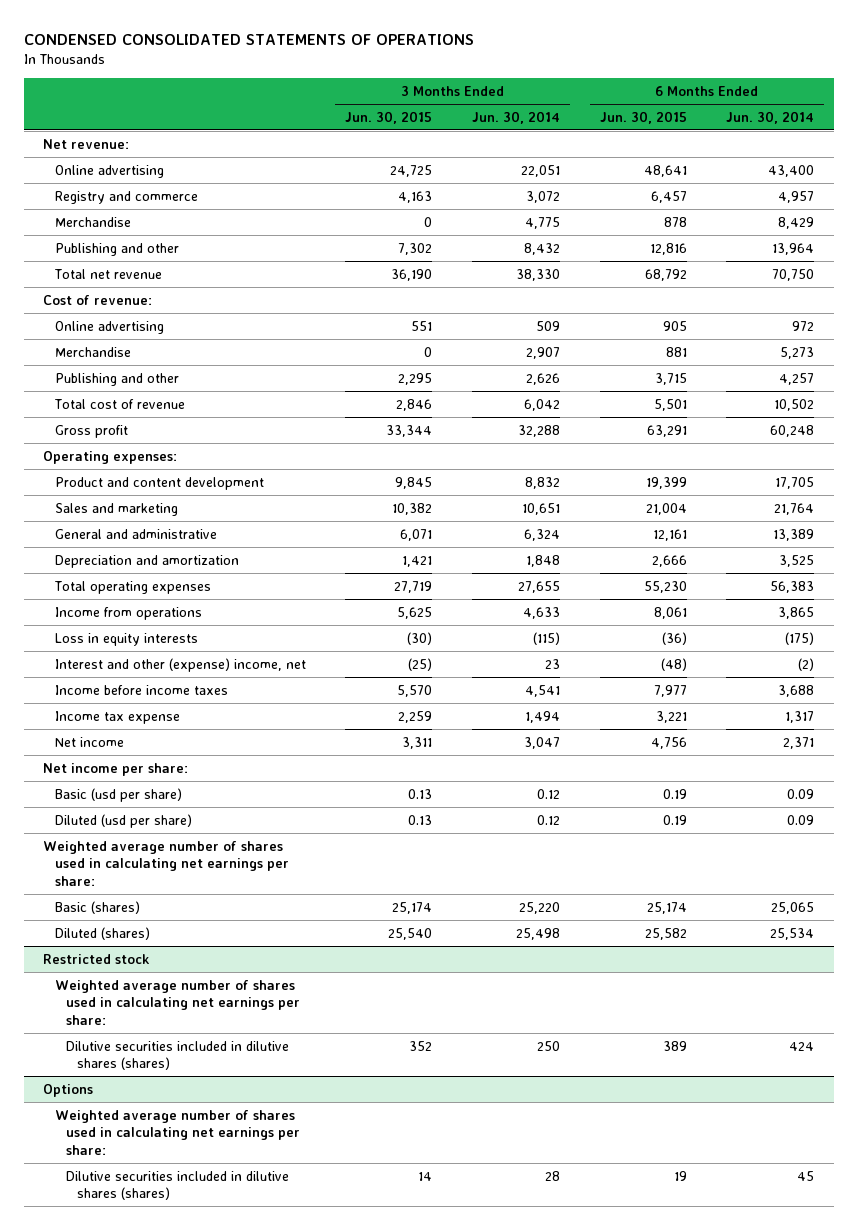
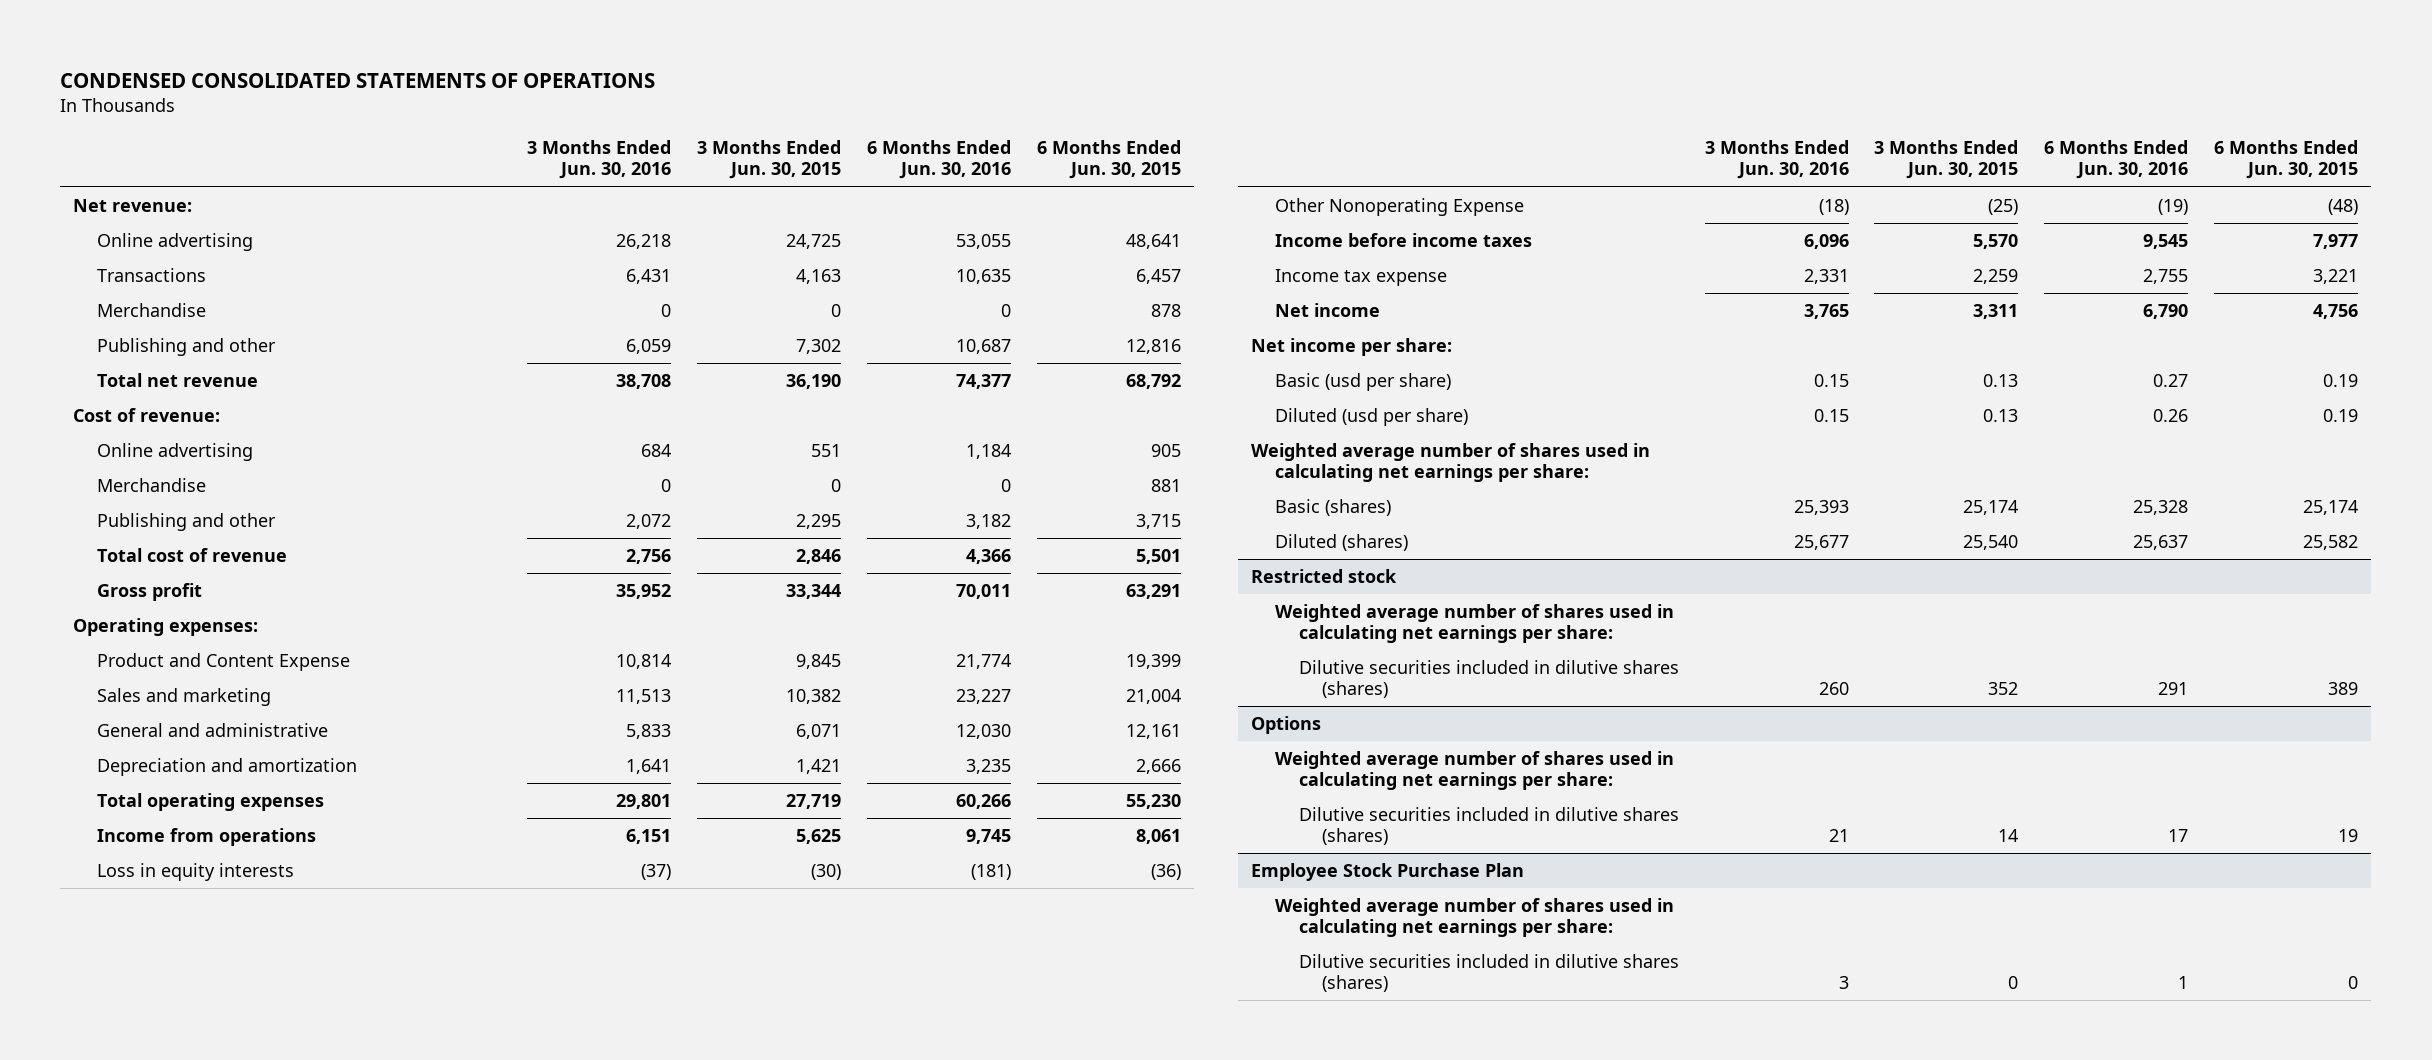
[471,110,560,124] Jun. 30, 2014 -> none
[726,110,815,124] Jun. 30, 2014 -> none
none -> [526,140,671,180] 3 Months Ended Jun. 30, 2016
none -> [866,140,1011,180] 6 Months Ended Jun. 30, 2016
[54,190,198,204] Registry and commerce -> [97,268,207,283] Transactions
[54,476,264,490] Product and content development -> [97,653,351,672] Product and Content Expense
[54,657,306,672] Interest and other (expense) income, net -> [1274,198,1524,217] Other Nonoperating Expense
none -> [1251,863,1525,882] Employee Stock Purchase Plan
none -> [1274,898,1674,938] Weighted average number of shares used in calculating net earnings per share:
none -> [1298,954,1679,993] Dilutive securities included in dilutive shares (shares)

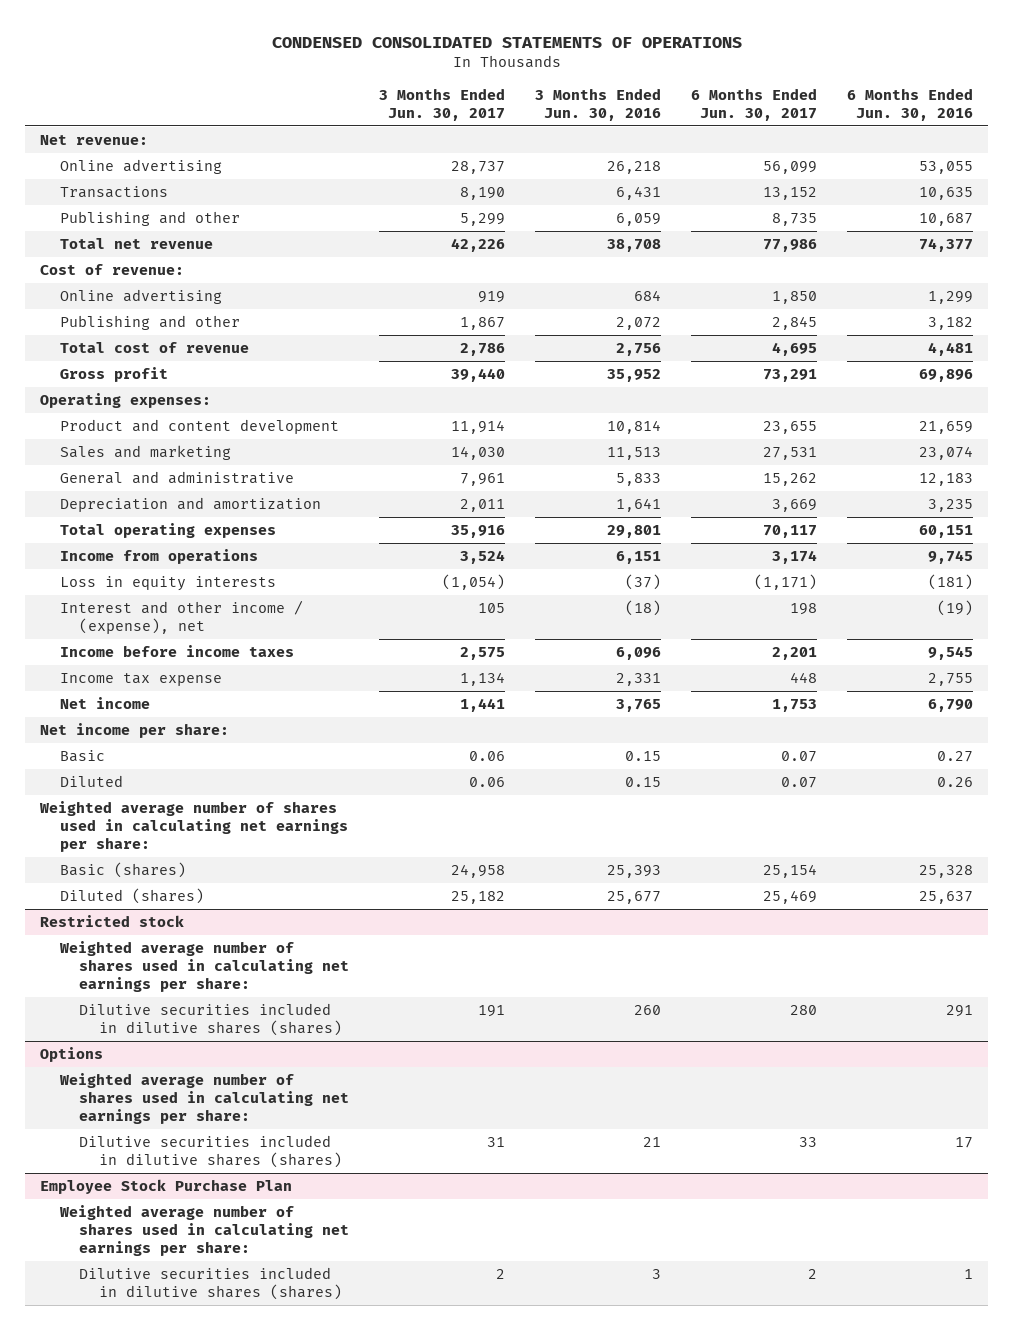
[696,140,841,180] 3 Months Ended Jun. 30, 2015 -> none
[1036,140,1181,180] 6 Months Ended Jun. 30, 2015 -> none
none -> [379,87,506,121] 3 Months Ended Jun. 30, 2017
none -> [690,87,817,121] 6 Months Ended Jun. 30, 2017
[97,303,207,318] Merchandise -> none
[97,478,207,493] Merchandise -> none
[965,444,1011,460] 1,184 -> [927,290,973,304] 1,299
[965,549,1011,565] 4,366 -> [927,341,973,356] 4,481
[955,584,1011,600] 70,011 -> [918,368,973,382] 69,896
[97,653,351,672] Product and Content Expense -> [59,418,339,434] Product and content development
[955,654,1011,670] 21,774 -> [918,420,973,434] 21,659
[955,689,1011,705] 23,227 -> [918,445,973,460] 23,074
[955,724,1011,740] 12,030 -> [918,472,973,486] 12,183
[955,794,1011,810] 60,266 -> [918,524,973,538] 60,151
[1274,198,1524,217] Other Nonoperating Expense -> [59,599,303,634] Interest and other income / (expense), net
[1274,373,1451,392] Basic (usd per share) -> [59,749,105,762] Basic
[1274,408,1468,427] Diluted (usd per share) -> [59,774,123,787] Diluted

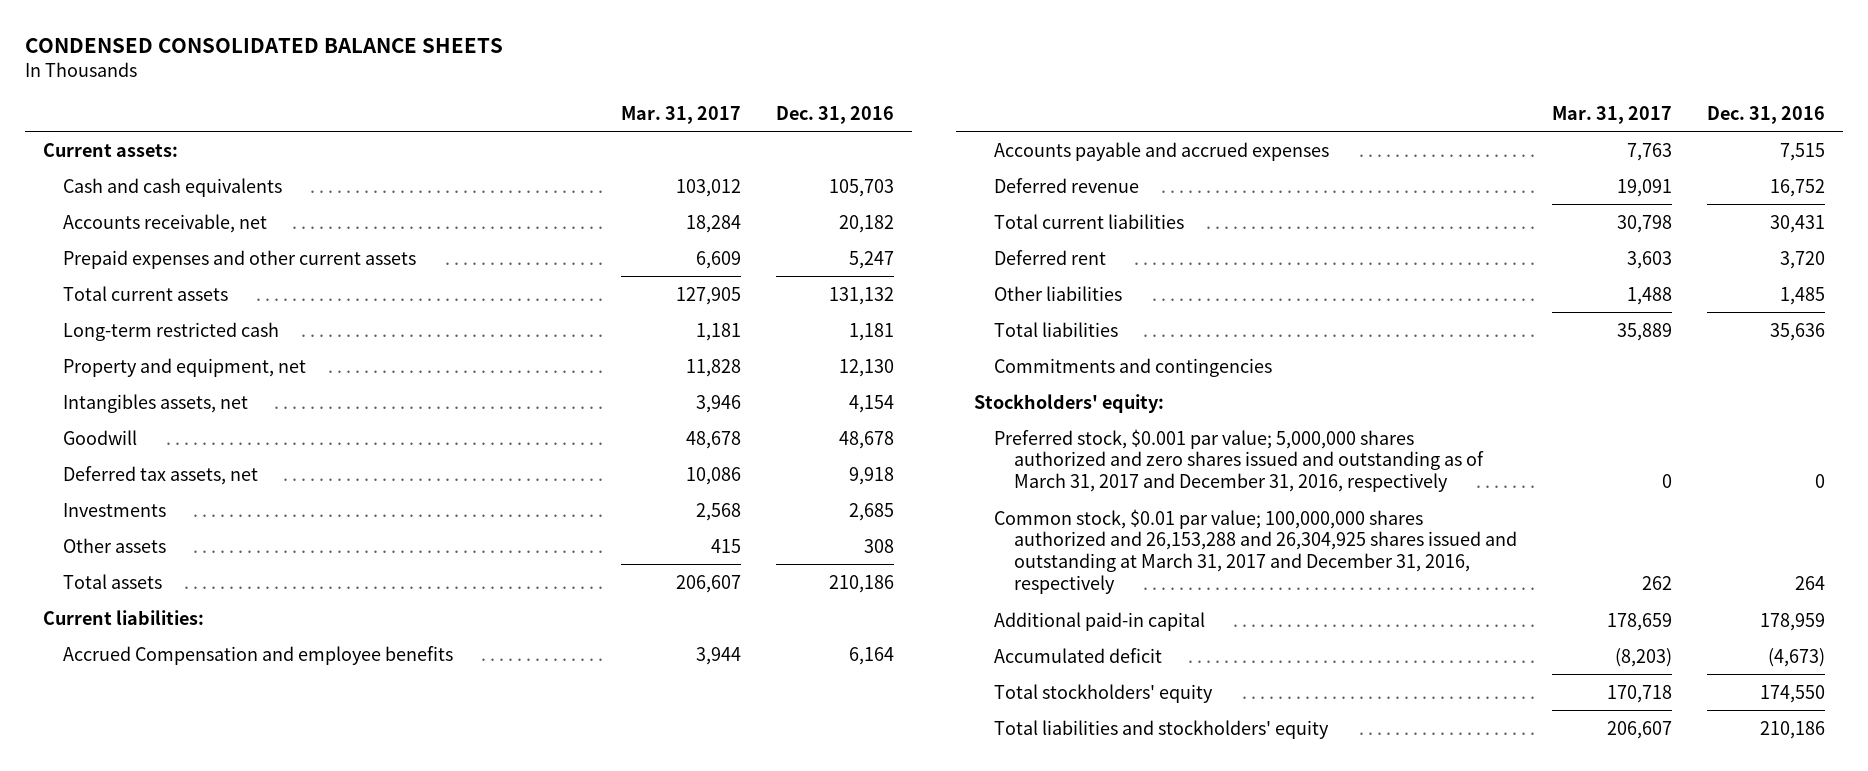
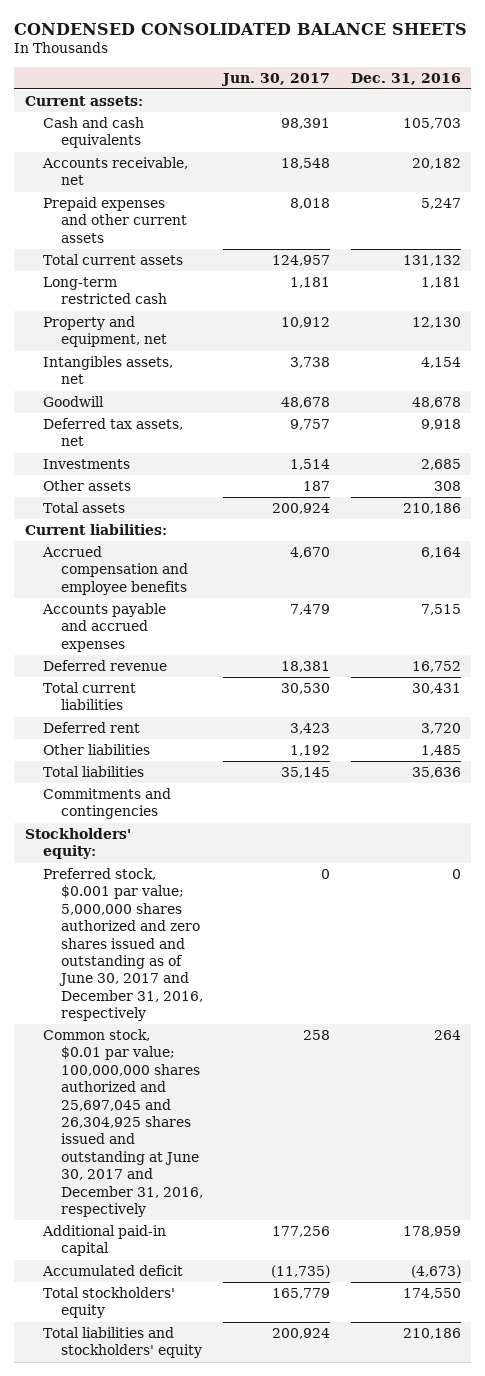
[621,105,742,124] Mar. 31, 2017 -> none
none -> [221,72,331,86] Jun. 30, 2017
[62,645,453,665] Accrued Compensation and employee benefits -> [41,545,188,595] Accrued compensation and employee benefits
[994,428,1485,493] Preferred stock, $0.001 par value; 5,000,000 shares authorized and zero shares issued and outstanding as of March 31, 2017 and December 31, 2016, respectively -> [42,867,203,1022] Preferred stock, $0.001 par value; 5,000,000 shares authorized and zero shares issued and outstanding as of June 30, 2017 and December 31, 2016, respectively
[994,508,1518,595] Common stock, $0.01 par value; 100,000,000 shares authorized and 26,153,288 and 26,304,925 shares issued and outstanding at March 31, 2017 and December 31, 2016, respectively -> [42,1028,203,1217] Common stock, $0.01 par value; 100,000,000 shares authorized and 25,697,045 and 26,304,925 shares issued and outstanding at June 30, 2017 and December 31, 2016, respectively

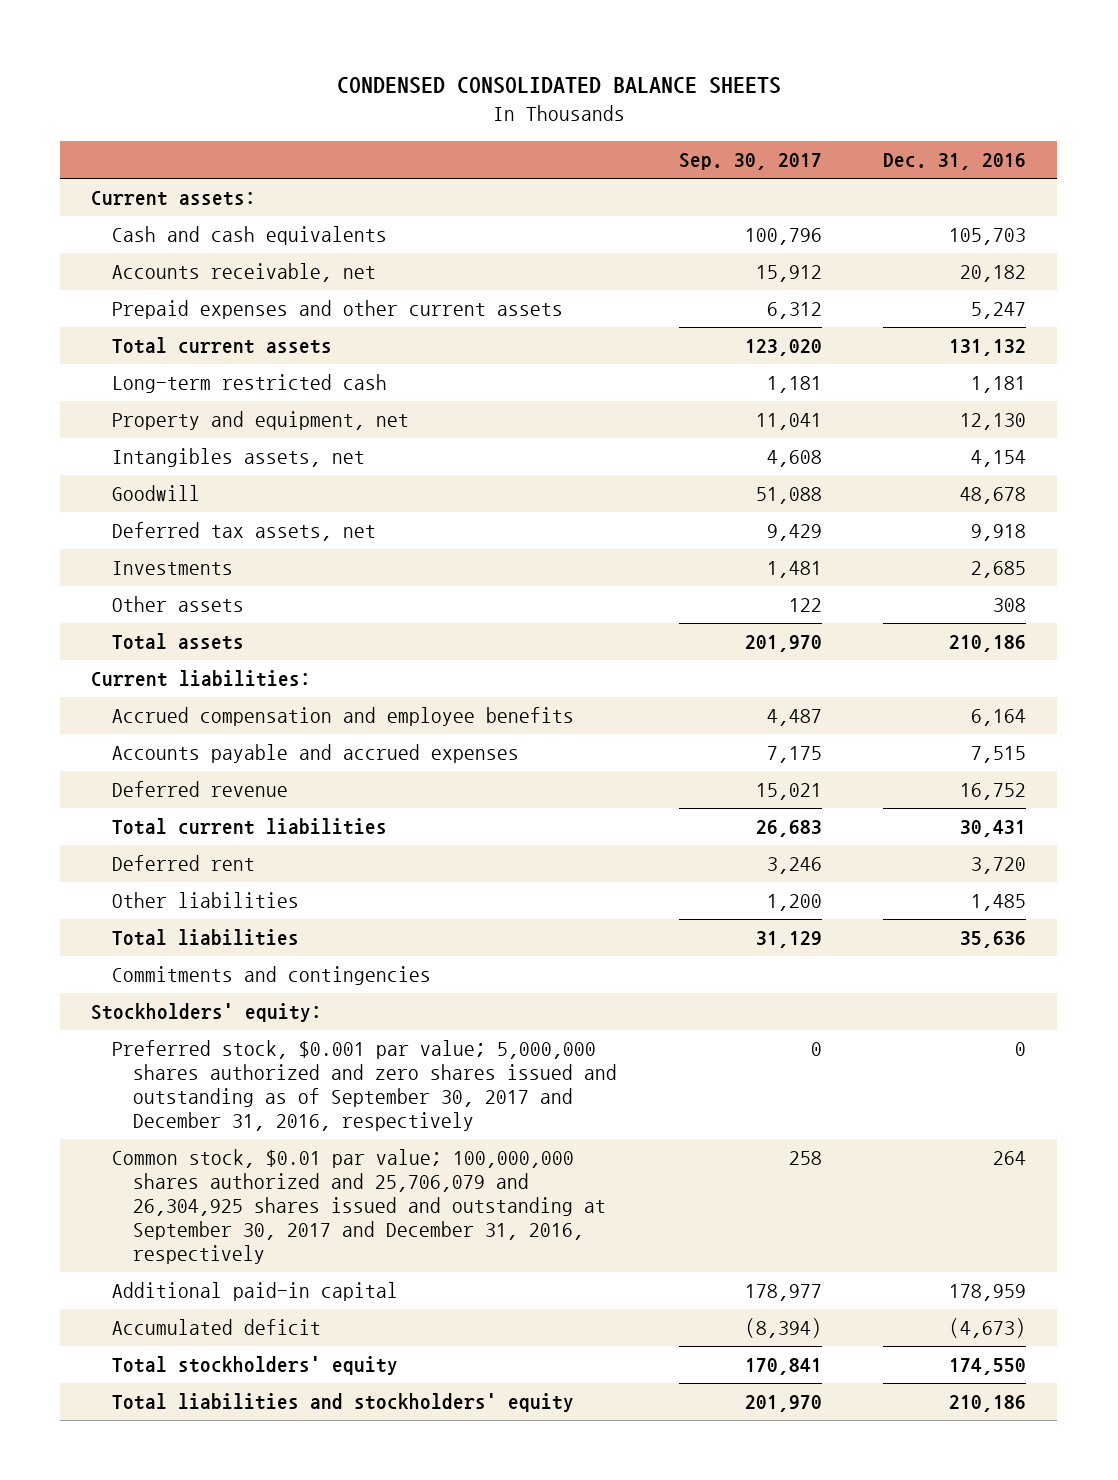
[221,72,331,86] Jun. 30, 2017 -> none
none -> [678,153,822,171] Sep. 30, 2017
[42,867,203,1022] Preferred stock, $0.001 par value; 5,000,000 shares authorized and zero shares issued and outstanding as of June 30, 2017 and December 31, 2016, respectively -> [112,1040,617,1132] Preferred stock, $0.001 par value; 5,000,000 shares authorized and zero shares issued and outstanding as of September 30, 2017 and December 31, 2016, respectively
[42,1028,203,1217] Common stock, $0.01 par value; 100,000,000 shares authorized and 25,697,045 and 26,304,925 shares issued and outstanding at June 30, 2017 and December 31, 2016, respectively -> [112,1149,606,1265] Common stock, $0.01 par value; 100,000,000 shares authorized and 25,706,079 and 26,304,925 shares issued and outstanding at September 30, 2017 and December 31, 2016, respectively

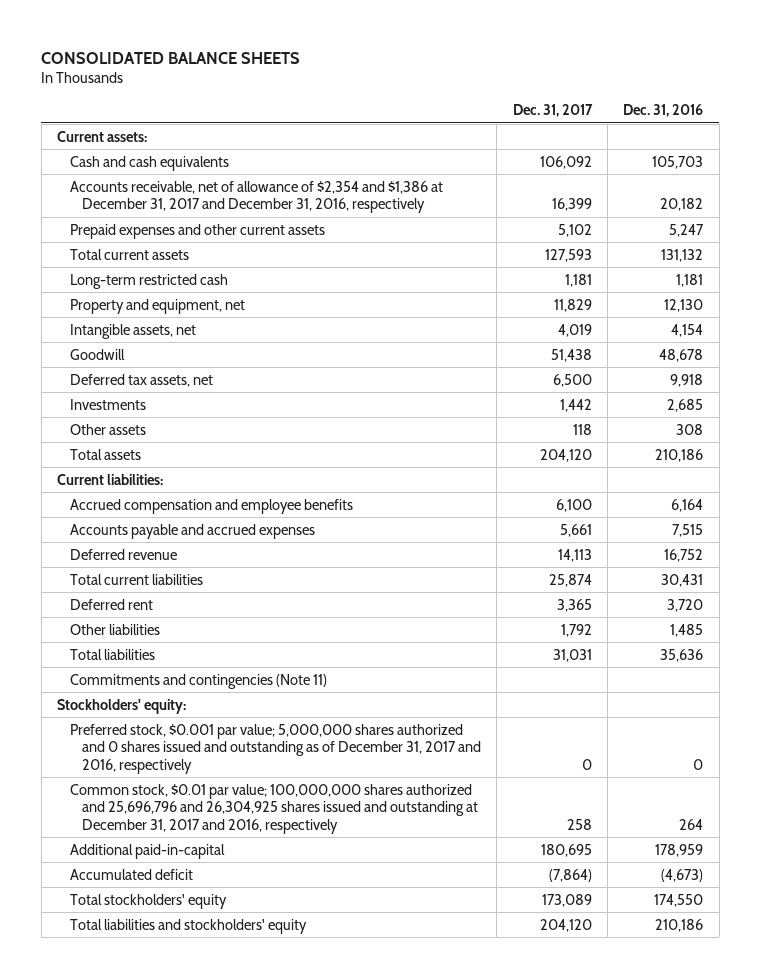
[336,77,781,95] CONDENSED CONSOLIDATED BALANCE SHEETS -> [41,51,301,64] CONSOLIDATED BALANCE SHEETS
[678,153,822,171] Sep. 30, 2017 -> none
none -> [512,104,593,118] Dec. 31, 2017
[112,263,377,283] Accounts receivable, net -> [69,180,443,214] Accounts receivable, net of allowance of $2,354 and $1,386 at December 31, 2017 and December 31, 2016, respectively
[112,448,366,468] Intangibles assets, net -> [69,323,196,339] Intangible assets, net
[112,966,432,986] Commitments and contingencies -> [69,673,327,689] Commitments and contingencies (Note 11)
[112,1040,617,1132] Preferred stock, $0.001 par value; 5,000,000 shares authorized and zero shares issued and outstanding as of September 30, 2017 and December 31, 2016, respectively -> [69,723,482,774] Preferred stock, $0.001 par value; 5,000,000 shares authorized and 0 shares issued and outstanding as of December 31, 2017 and 2016, respectively
[112,1149,606,1265] Common stock, $0.01 par value; 100,000,000 shares authorized and 25,706,079 and 26,304,925 shares issued and outstanding at September 30, 2017 and December 31, 2016, respectively -> [69,783,479,834] Common stock, $0.01 par value; 100,000,000 shares authorized and 25,696,796 and 26,304,925 shares issued and outstanding at December 31, 2017 and 2016, respectively
[112,1282,399,1302] Additional paid-in capital -> [69,843,225,859] Additional paid-in-capital

